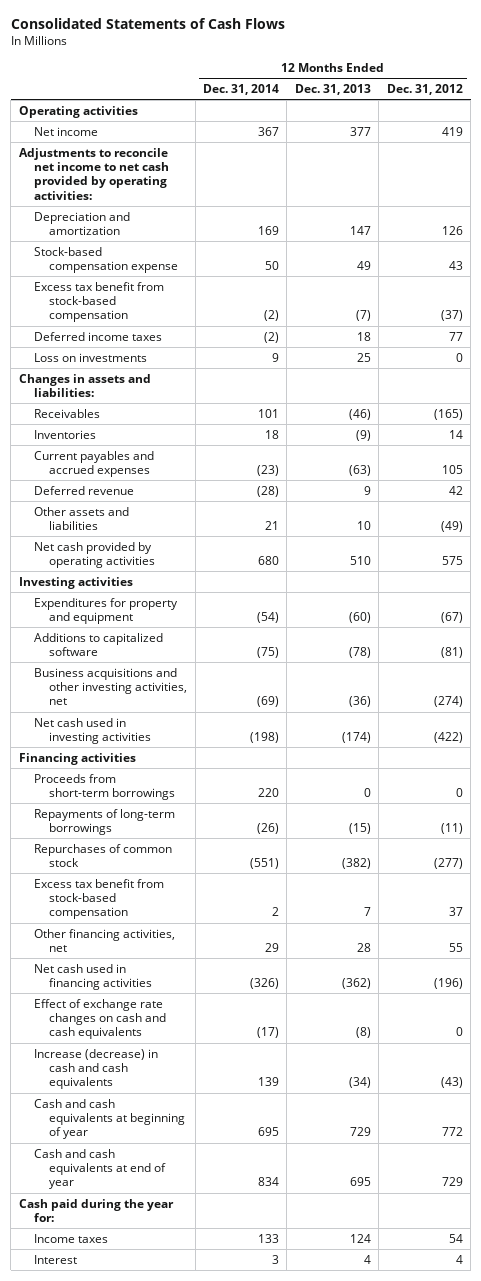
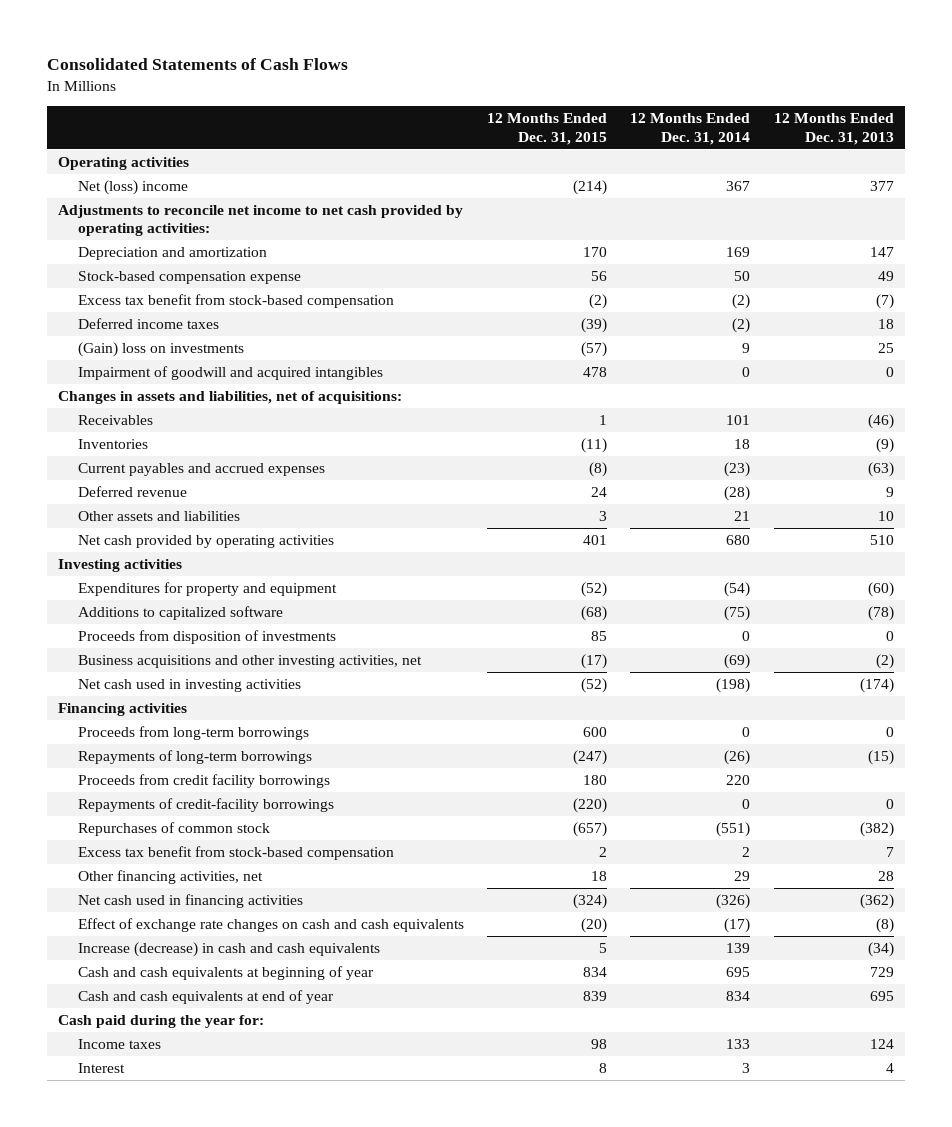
[386,84,463,96] Dec. 31, 2012 -> none
none -> [487,113,608,145] 12 Months Ended Dec. 31, 2015
[33,126,98,136] Net income -> [77,179,188,195] Net (loss) income
[33,352,147,362] Loss on investments -> [77,341,244,357] (Gain) loss on investments
none -> [77,365,383,380] Impairment of goodwill and acquired intangibles
[18,373,151,398] Changes in assets and liabilities: -> [58,390,403,404] Changes in assets and liabilities, net of acquisitions:
none -> [77,629,336,644] Proceeds from disposition of investments
[348,696,371,708] (36) -> [875,653,894,669] (2)
[33,773,176,801] Proceeds from short-term borrowings -> [77,725,309,740] Proceeds from long-term borrowings
[257,788,279,798] 220 -> [742,726,751,737] 0
none -> [77,773,330,788] Proceeds from credit facility borrowings
none -> [77,797,334,812] Repayments of credit-facility borrowings

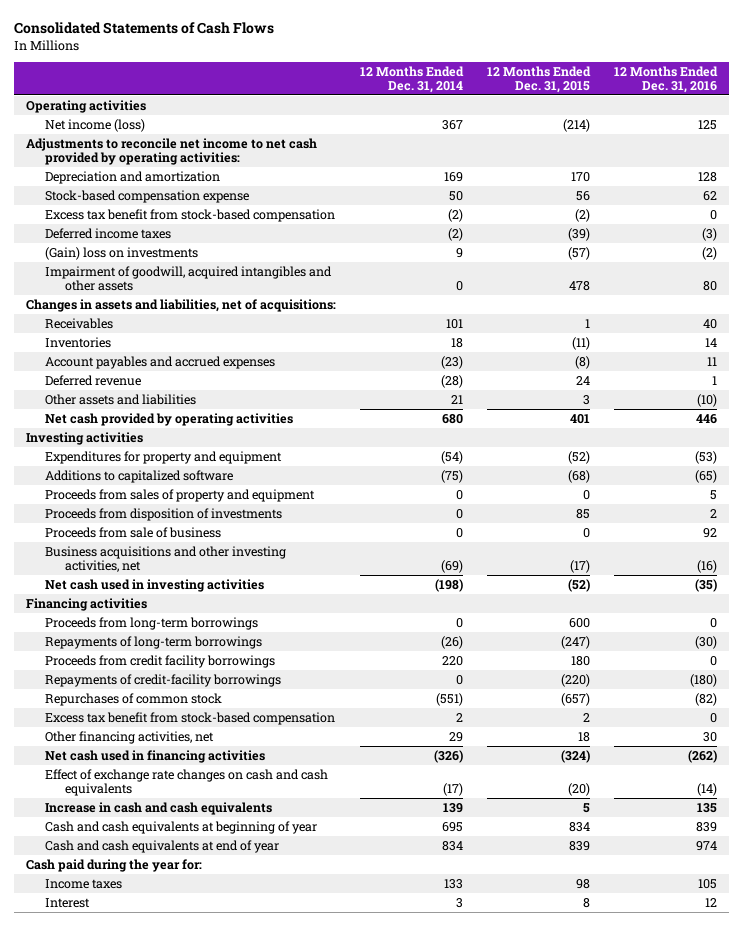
[773,113,894,145] 12 Months Ended Dec. 31, 2013 -> none
none -> [614,65,719,94] 12 Months Ended Dec. 31, 2016
[77,179,188,195] Net (loss) income -> [45,118,146,132] Net income (loss)
[77,365,383,380] Impairment of goodwill and acquired intangibles -> [45,265,333,292] Impairment of goodwill, acquired intangibles and other assets
[77,462,325,476] Current payables and accrued expenses -> [45,355,276,369] Account payables and accrued expenses
none -> [45,488,316,502] Proceeds from sales of property and equipment
none -> [45,526,222,538] Proceeds from sale of business
[77,941,380,957] Increase (decrease) in cash and cash equivalents -> [45,801,273,815] Increase in cash and cash equivalents

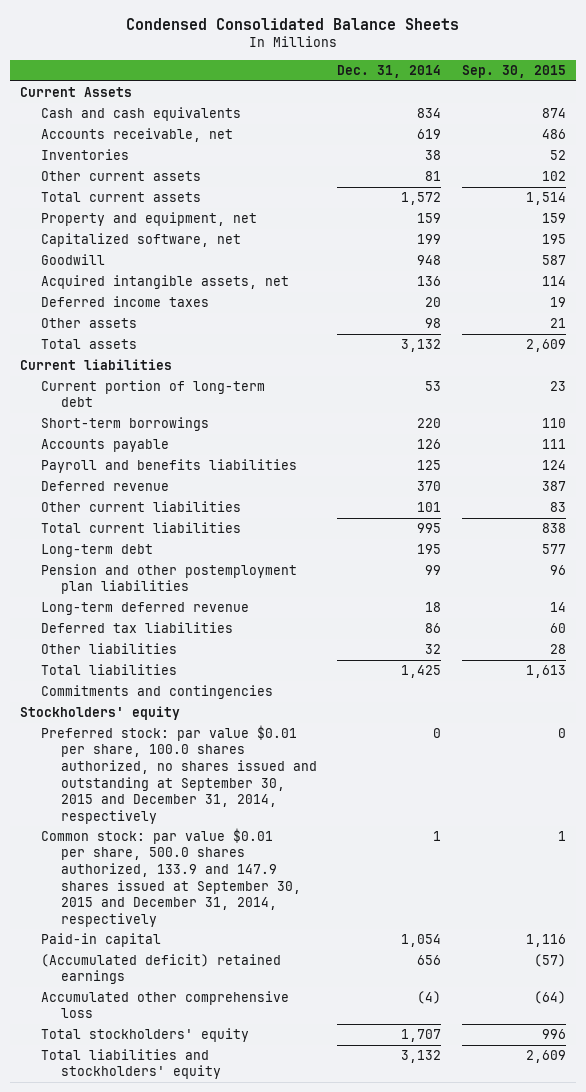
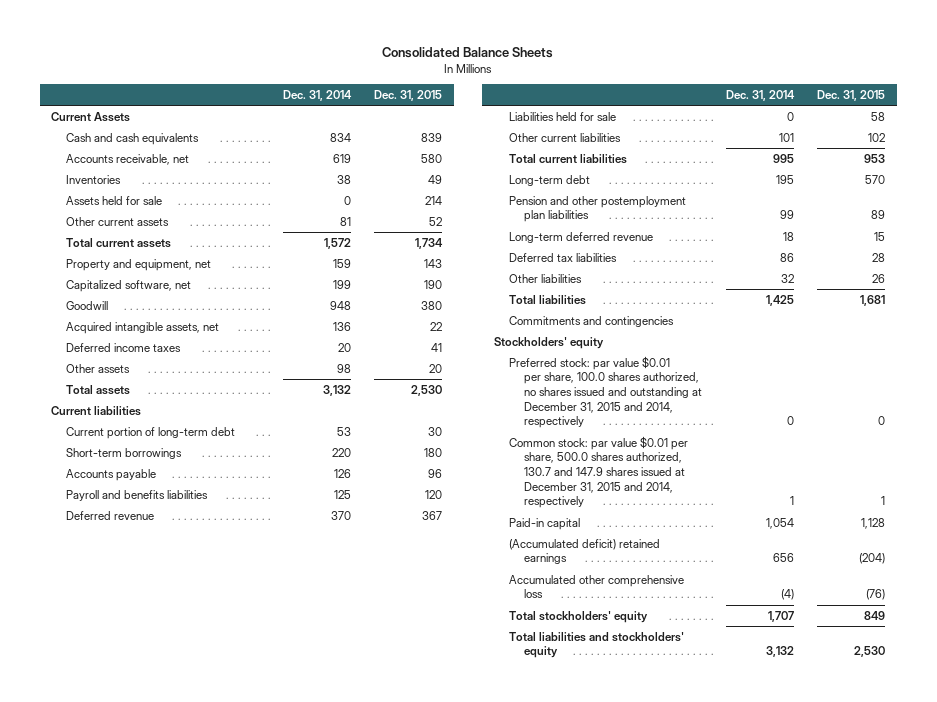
[126,18,460,31] Condensed Consolidated Balance Sheets -> [382,47,554,59] Consolidated Balance Sheets
[461,65,566,79] Sep. 30, 2015 -> none
none -> [374,89,443,101] Dec. 31, 2015
none -> [66,195,163,205] Assets held for sale
none -> [509,111,617,121] Liabilities held for sale
[40,724,318,824] Preferred stock: par value $0.01 per share, 100.0 shares authorized, no shares issued and outstanding at September 30, 2015 and December 31, 2014, respectively -> [509,355,703,429] Preferred stock: par value $0.01 per share, 100.0 shares authorized, no shares issued and outstanding at December 31, 2015 and 2014, respectively
[40,827,302,927] Common stock: par value $0.01 per share, 500.0 shares authorized, 133.9 and 147.9 shares issued at September 30, 2015 and December 31, 2014, respectively -> [509,435,689,509] Common stock: par value $0.01 per share, 500.0 shares authorized, 130.7 and 147.9 shares issued at December 31, 2015 and 2014, respectively

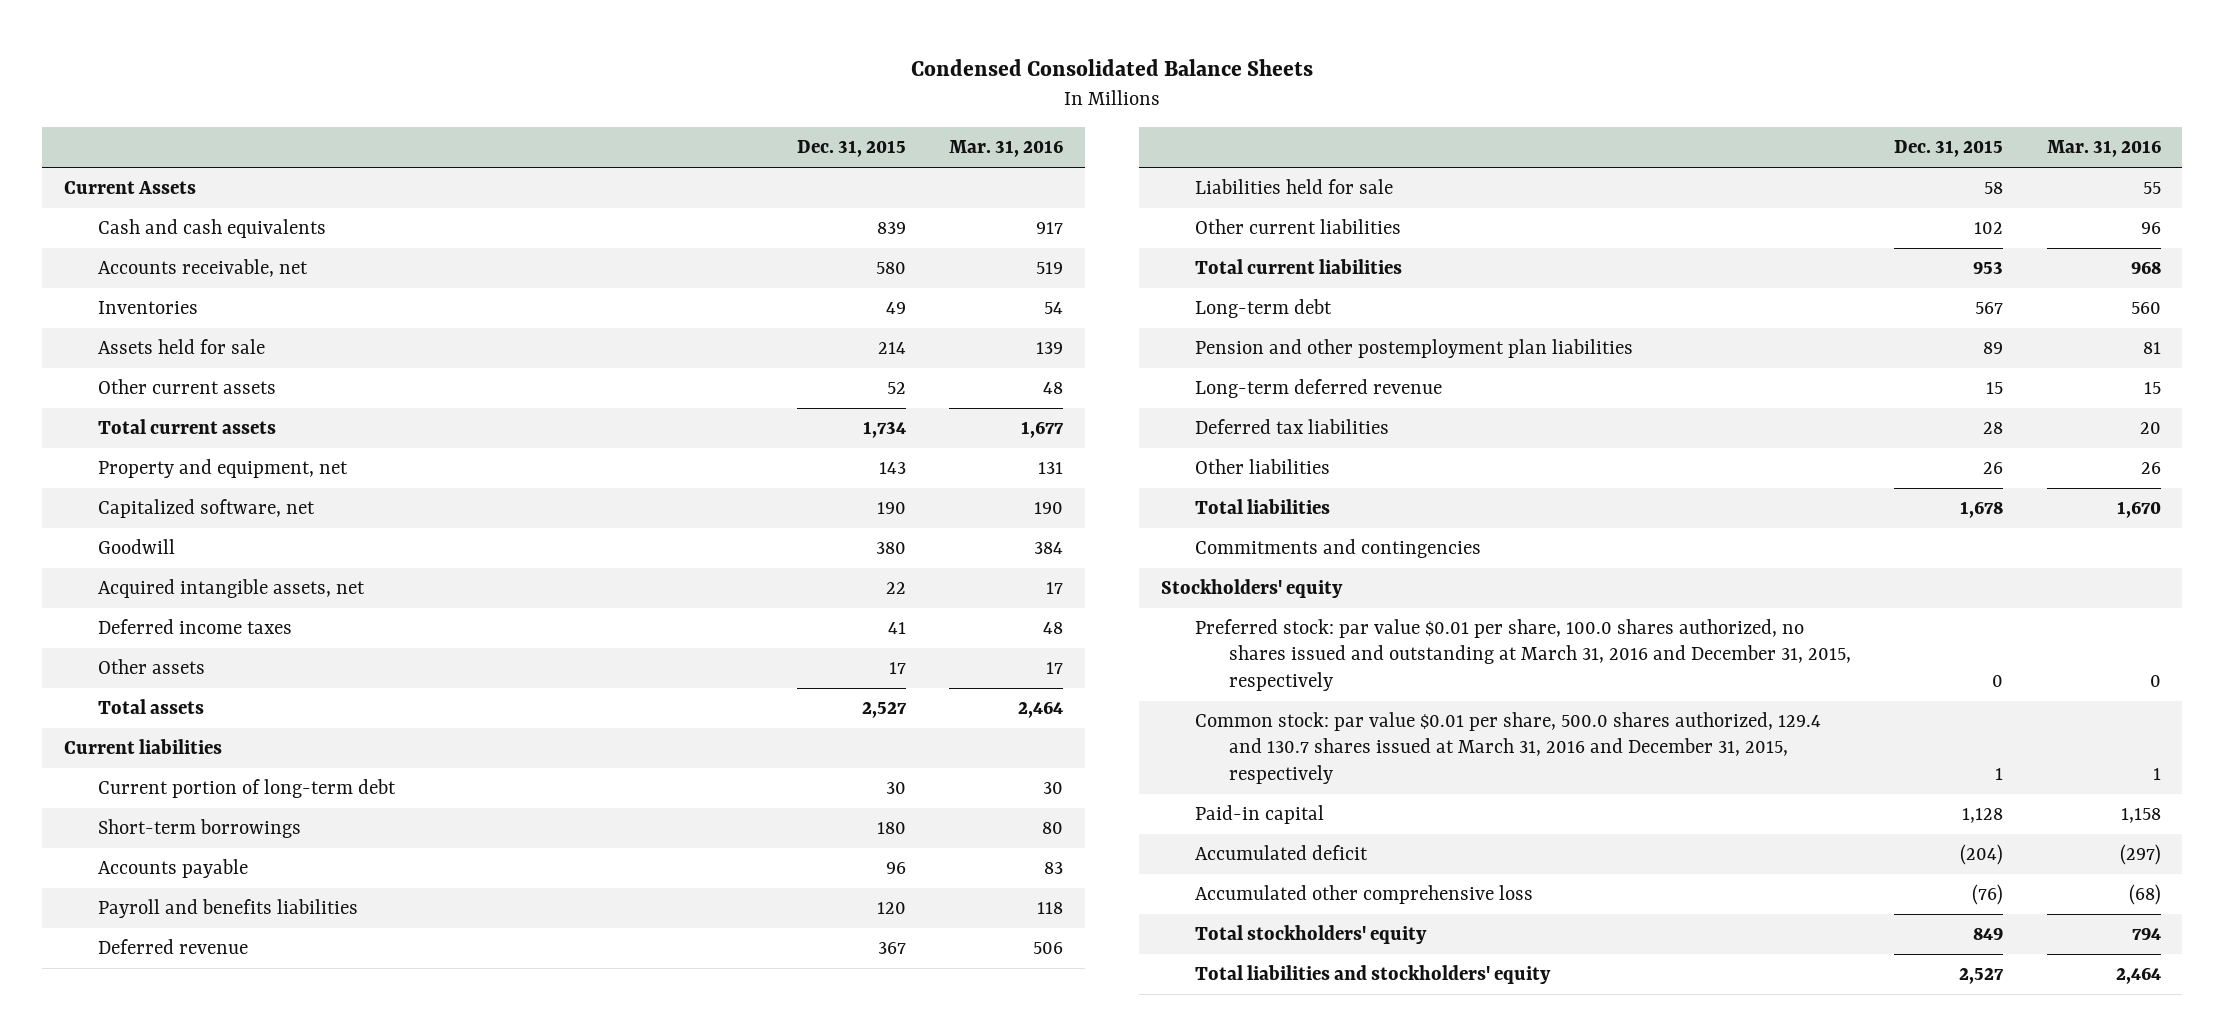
[382,47,554,59] Consolidated Balance Sheets -> [911,58,1314,76] Condensed Consolidated Balance Sheets
[282,89,352,101] Dec. 31, 2014 -> none
none -> [949,140,1064,158] Mar. 31, 2016
[429,363,443,373] 20 -> [888,662,906,675] 17
[411,384,443,396] 2,530 -> [861,702,907,719] 2,527
[865,174,886,184] 570 -> [1975,302,2004,315] 567
[860,294,886,306] 1,681 -> [1960,501,2004,519] 1,678
[509,355,703,429] Preferred stock: par value $0.01 per share, 100.0 shares authorized, no shares issued and outstanding at December 31, 2015 and 2014, respectively -> [1195,619,1851,691] Preferred stock: par value $0.01 per share, 100.0 shares authorized, no shares issued and outstanding at March 31, 2016 and December 31, 2015, respectively
[509,435,689,509] Common stock: par value $0.01 per share, 500.0 shares authorized, 130.7 and 147.9 shares issued at December 31, 2015 and 2014, respectively -> [1195,712,1822,784] Common stock: par value $0.01 per share, 500.0 shares authorized, 129.4 and 130.7 shares issued at March 31, 2016 and December 31, 2015, respectively
[509,538,661,565] (Accumulated deficit) retained earnings -> [1195,845,1369,861] Accumulated deficit
[854,646,886,658] 2,530 -> [1959,968,2005,985] 2,527

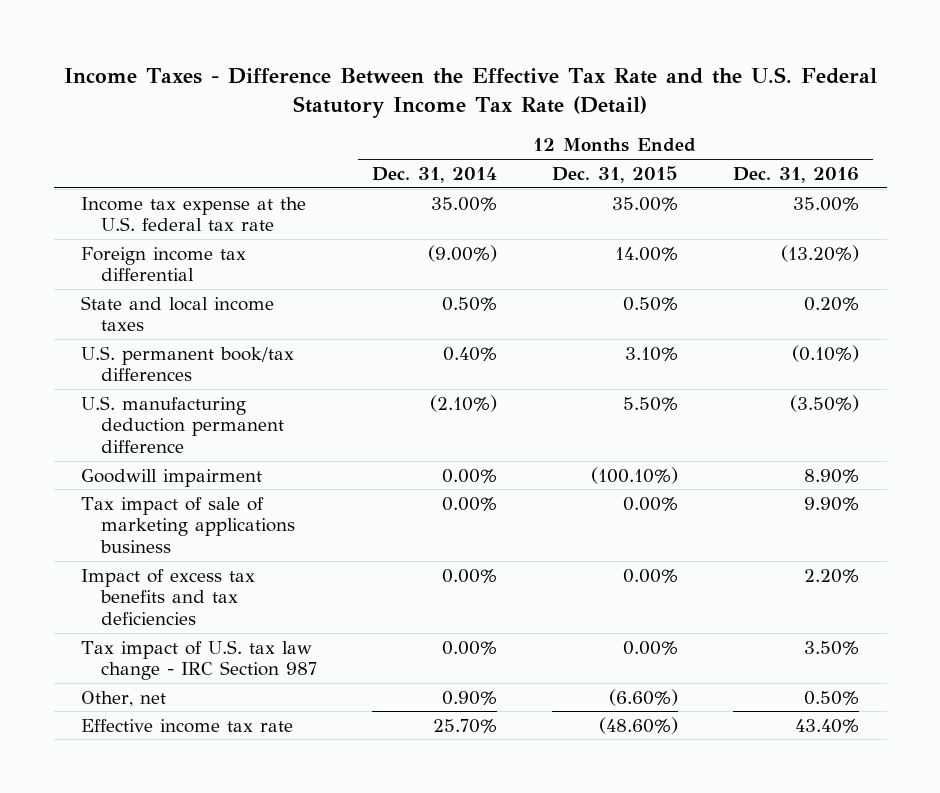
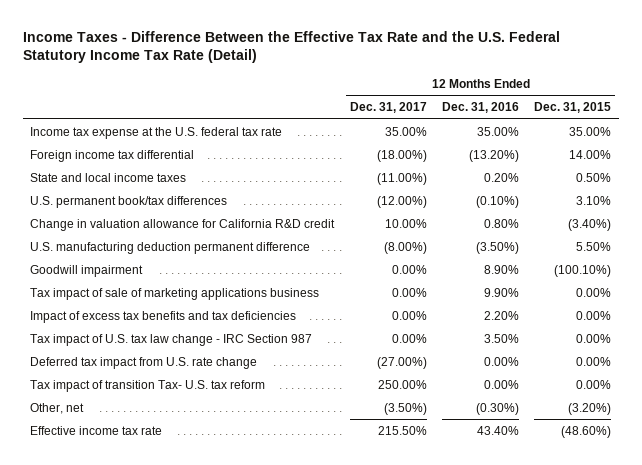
[371,166,497,183] Dec. 31, 2014 -> none
none -> [349,102,427,114] Dec. 31, 2017
none -> [30,218,336,231] Change in valuation allowance for California R&D credit
none -> [30,356,258,369] Deferred tax impact from U.S. rate change
none -> [30,379,266,392] Tax impact of transition Tax- U.S. tax reform
[608,688,678,706] (6.60%) -> [568,402,612,415] (3.20%)
[804,690,860,705] 0.50% -> [476,402,520,415] (0.30%)

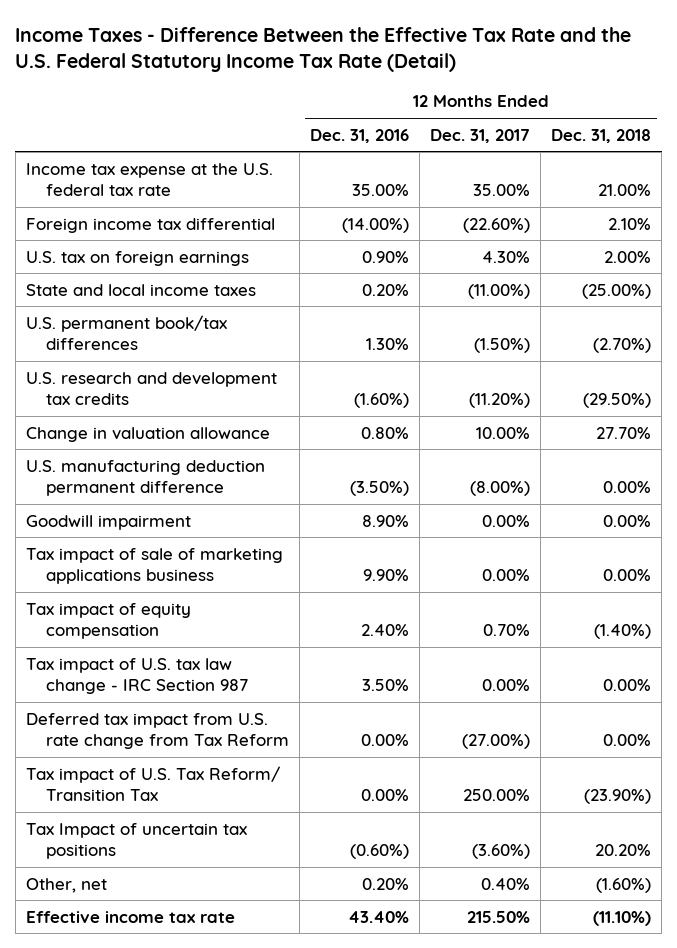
[534,102,612,114] Dec. 31, 2015 -> none
none -> [551,128,652,143] Dec. 31, 2018
[376,149,427,162] (18.00%) -> [463,217,531,233] (22.60%)
[469,149,520,162] (13.20%) -> [341,217,409,233] (14.00%)
none -> [26,250,250,266] U.S. tax on foreign earnings
[376,195,427,208] (12.00%) -> [474,338,531,354] (1.50%)
[476,195,520,208] (0.10%) -> [365,338,409,351] 1.30%
none -> [26,371,278,406] U.S. research and development tax credits
[30,218,336,231] Change in valuation allowance for California R&D credit -> [26,426,271,442] Change in valuation allowance
[30,310,297,323] Impact of excess tax benefits and tax deficiencies -> [26,602,192,640] Tax impact of equity compensation
[391,310,427,320] 0.00% -> [483,624,531,637] 0.70%
[484,310,520,320] 2.20% -> [360,624,409,637] 2.40%
[30,356,258,369] Deferred tax impact from U.S. rate change -> [26,712,289,750] Deferred tax impact from U.S. rate change from Tax Reform
[30,379,266,392] Tax impact of transition Tax- U.S. tax reform -> [26,765,281,802] Tax impact of U.S. Tax Reform/ Transition Tax
none -> [26,822,248,860] Tax Impact of uncertain tax positions
[383,402,427,415] (3.50%) -> [481,877,531,890] 0.40%
[476,402,520,415] (0.30%) -> [361,877,409,890] 0.20%

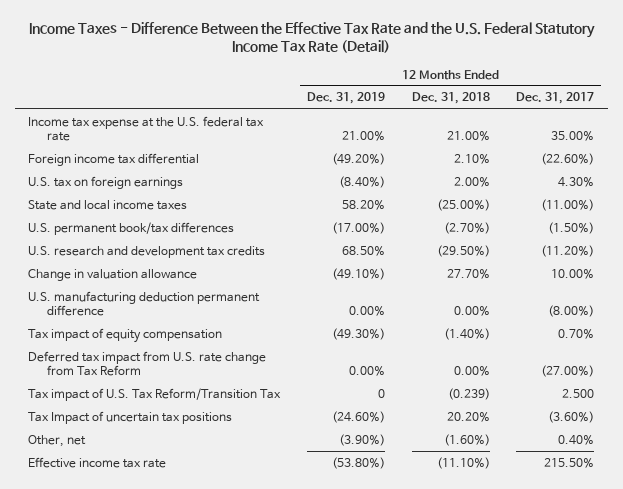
[309,128,409,143] Dec. 31, 2016 -> none
none -> [306,92,385,105] Dec. 31, 2019
[26,514,192,530] Goodwill impairment -> none
[26,547,284,585] Tax impact of sale of marketing applications business -> none
[26,657,248,695] Tax impact of U.S. tax law change - IRC Section 987 -> none
[26,765,281,802] Tax impact of U.S. Tax Reform/ Transition Tax -> [28,387,282,401] Tax impact of U.S. Tax Reform/Transition Tax
[463,789,531,802] 250.00% -> [562,388,595,398] 2.500
[584,789,652,805] (23.90%) -> [447,387,490,400] (0.239)

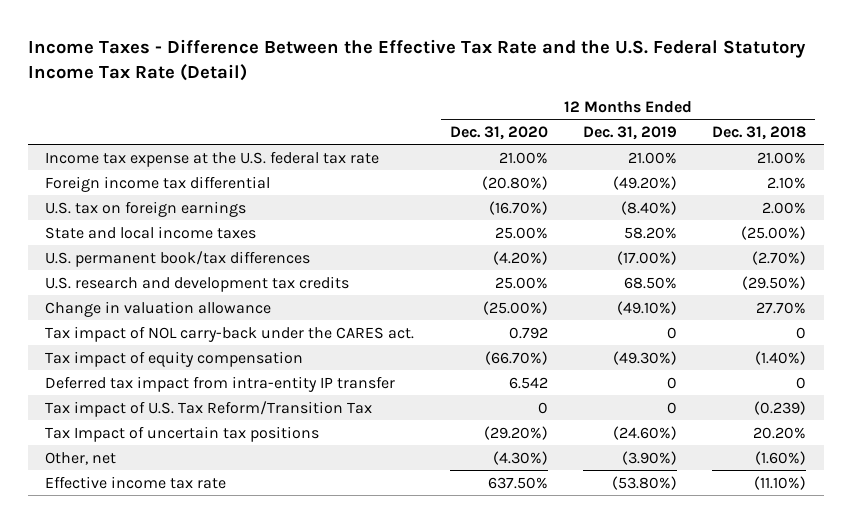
[516,92,595,105] Dec. 31, 2017 -> none
none -> [449,126,548,141] Dec. 31, 2020
[28,290,261,316] U.S. manufacturing deduction permanent difference -> none
none -> [45,325,415,342] Tax impact of NOL carry-back under the CARES act.
[28,350,267,376] Deferred tax impact from U.S. rate change from Tax Reform -> none
none -> [45,375,396,392] Deferred tax impact from intra-entity IP transfer

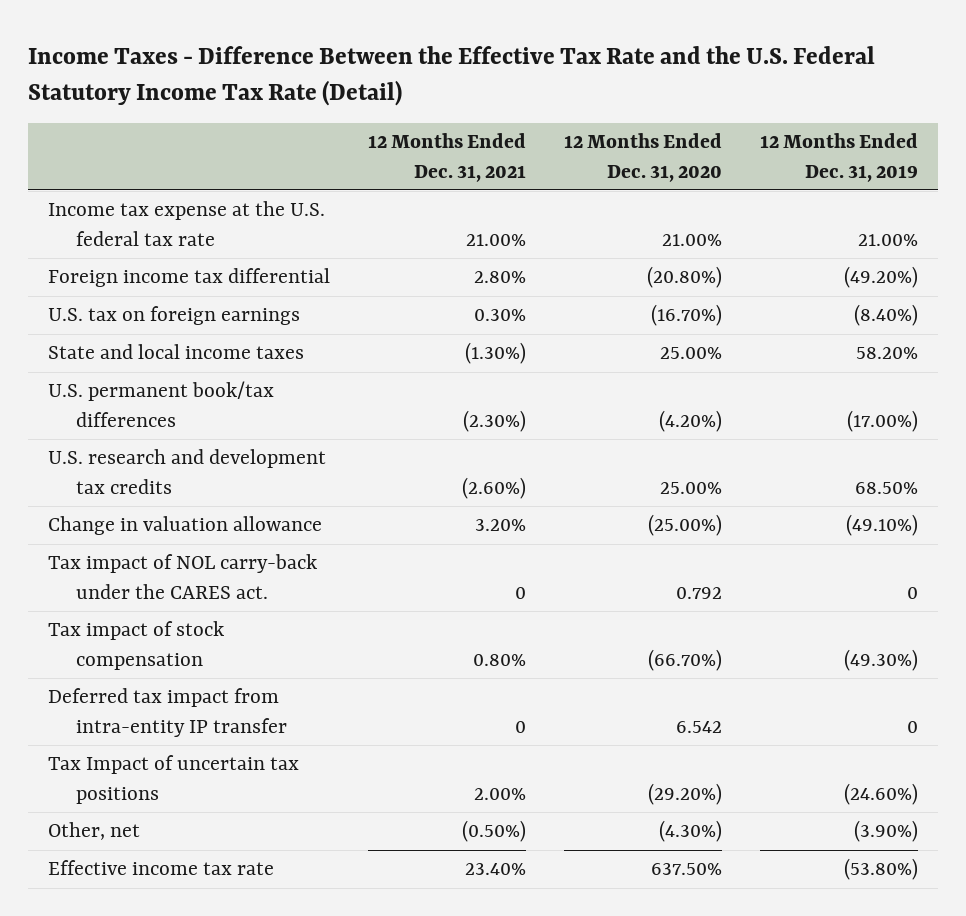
[712,126,807,141] Dec. 31, 2018 -> none
none -> [367,133,526,182] 12 Months Ended Dec. 31, 2021
[45,350,304,367] Tax impact of equity compensation -> [47,621,224,670] Tax impact of stock compensation
[45,400,373,417] Tax impact of U.S. Tax Reform/Transition Tax -> none

